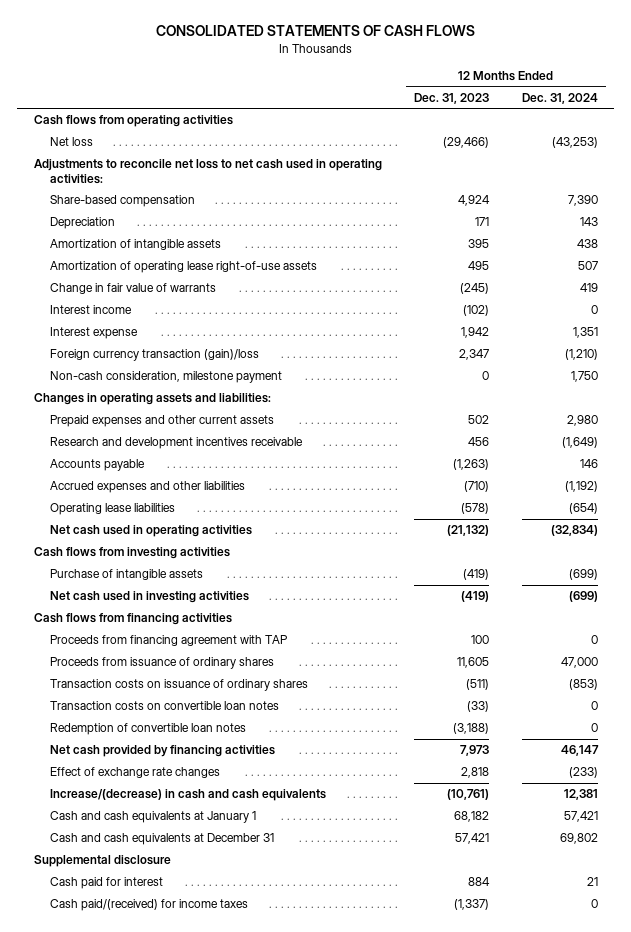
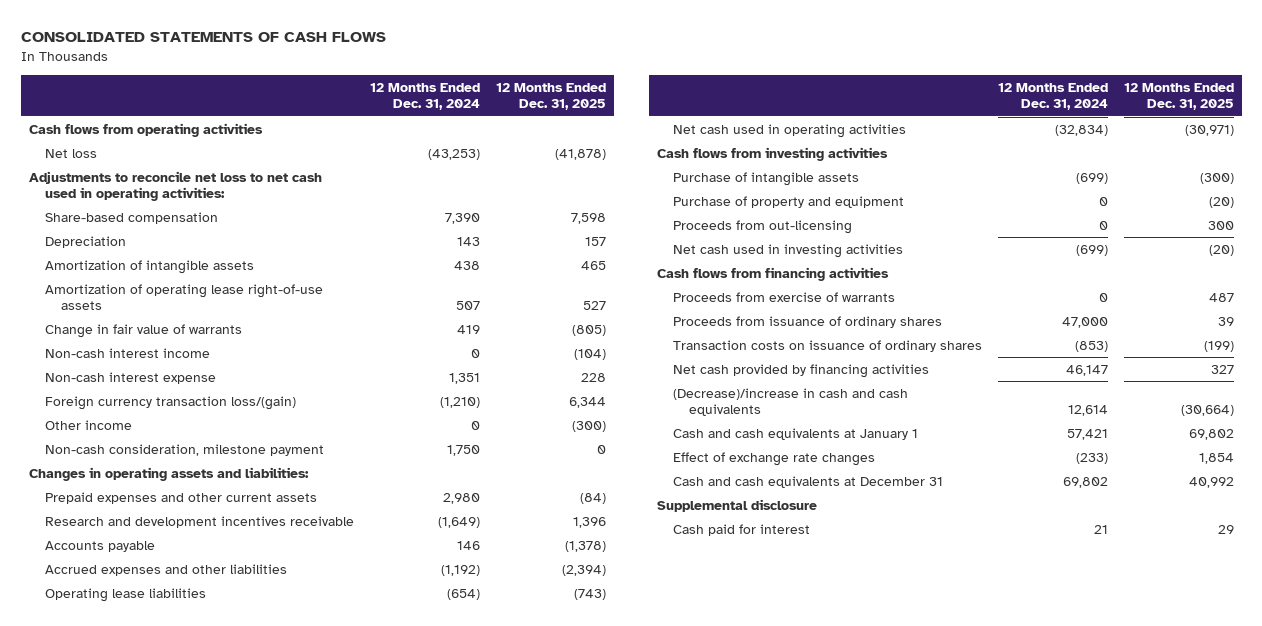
[414,92,490,104] Dec. 31, 2023 -> none
none -> [495,83,606,111] 12 Months Ended Dec. 31, 2025
[50,305,133,315] Interest income -> [44,347,210,358] Non-cash interest income
[50,327,139,340] Interest expense -> [44,371,216,384] Non-cash interest expense
[50,349,260,362] Foreign currency transaction (gain)/loss -> [44,395,296,410] Foreign currency transaction loss/(gain)
none -> [44,419,132,430] Other income
none -> [672,195,904,208] Purchase of property and equipment
none -> [672,219,852,234] Proceeds from out-licensing
[50,635,288,647] Proceeds from financing agreement with TAP -> none
none -> [672,291,895,302] Proceeds from exercise of warrants
[50,701,280,711] Transaction costs on convertible loan notes -> none
[50,723,247,736] Redemption of convertible loan notes -> none
[50,789,327,802] Increase/(decrease) in cash and cash equivalents -> [672,387,908,416] (Decrease)/increase in cash and cash equivalents
[563,789,598,801] 12,381 -> [1067,404,1108,416] 12,614
[50,767,221,779] Effect of exchange rate changes -> [672,451,875,466] Effect of exchange rate changes
[50,899,249,912] Cash paid/(received) for income taxes -> none

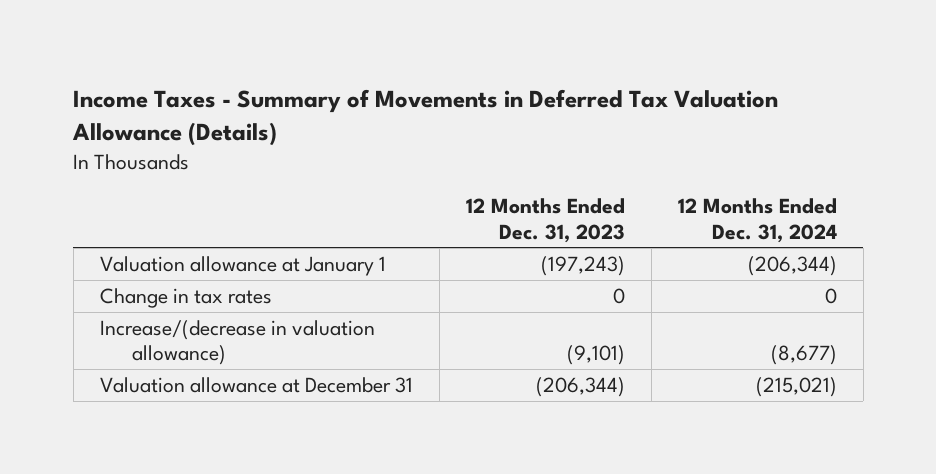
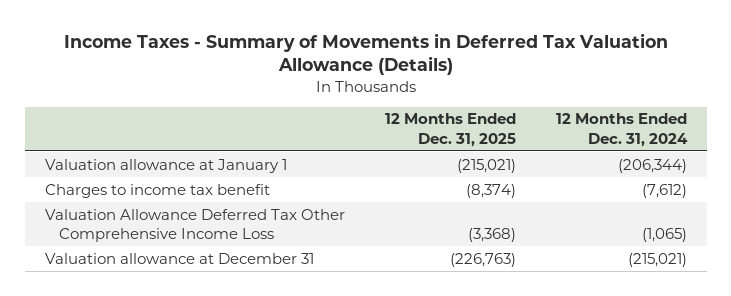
[465,198,625,243] 12 Months Ended Dec. 31, 2023 -> none
none -> [384,113,516,147] 12 Months Ended Dec. 31, 2025
[99,287,272,308] Change in tax rates -> none
[99,319,375,366] Increase/(decrease in valuation allowance) -> none
none -> [44,183,270,198] Charges to income tax benefit
none -> [44,208,345,243] Valuation Allowance Deferred Tax Other Comprehensive Income Loss

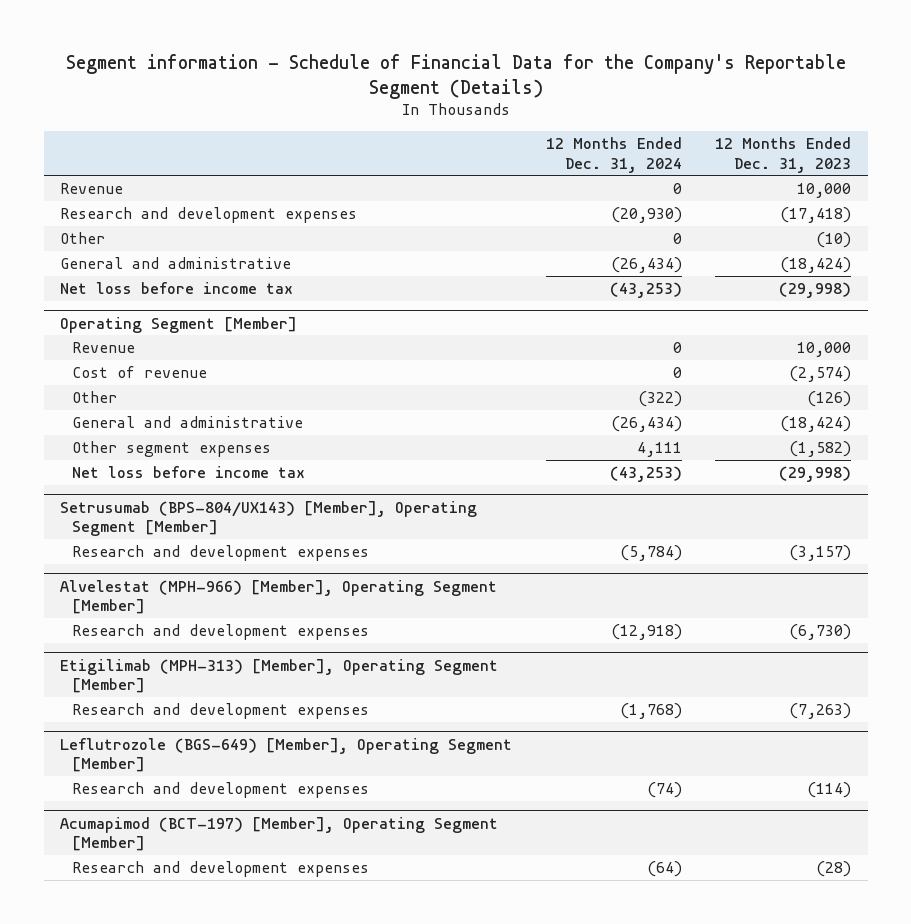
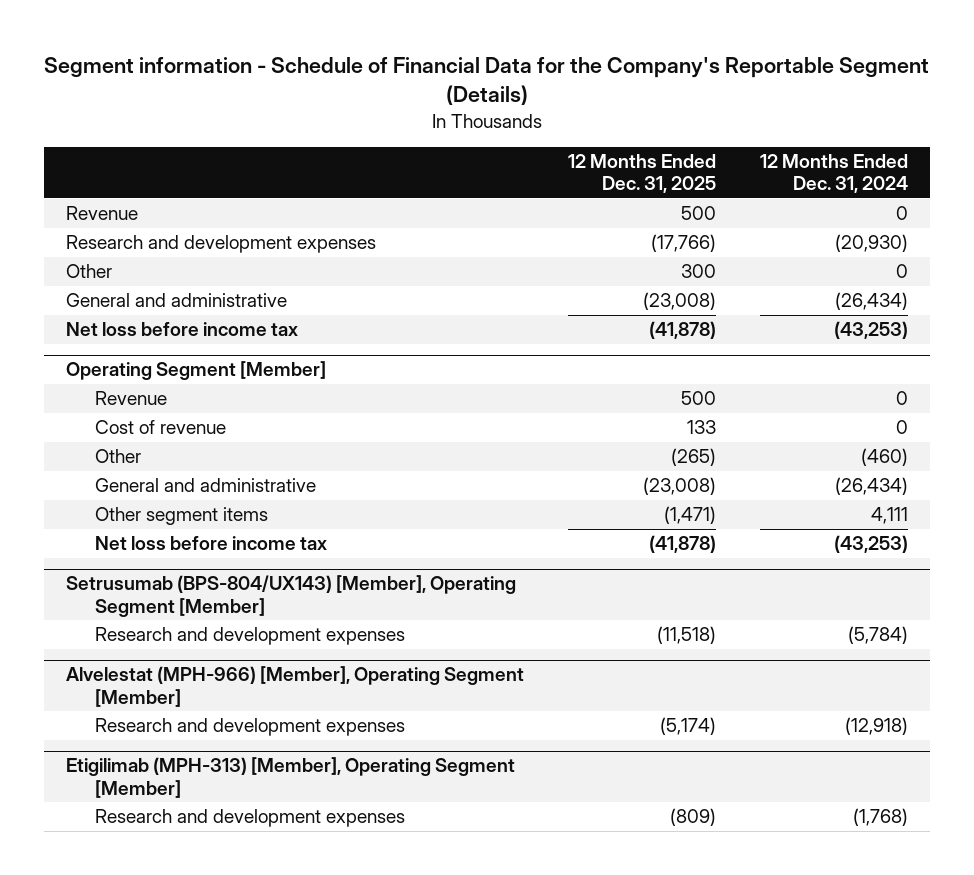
[715,137,852,173] 12 Months Ended Dec. 31, 2023 -> none
none -> [567,153,716,194] 12 Months Ended Dec. 31, 2025
[637,390,682,407] (322) -> [860,448,908,467] (460)
[72,440,272,457] Other segment expenses -> [94,507,268,526] Other segment items
[60,737,513,772] Leflutrozole (BGS-649) [Member], Operating Segment [Member] -> none
[72,781,370,798] Research and development expenses -> none
[60,816,499,851] Acumapimod (BCT-197) [Member], Operating Segment [Member] -> none
[72,860,370,877] Research and development expenses -> none

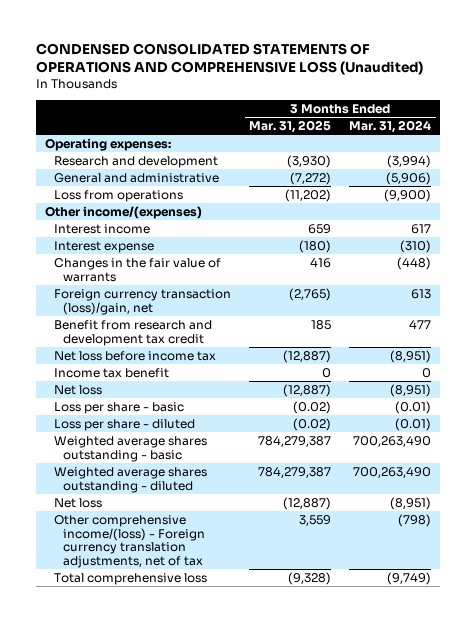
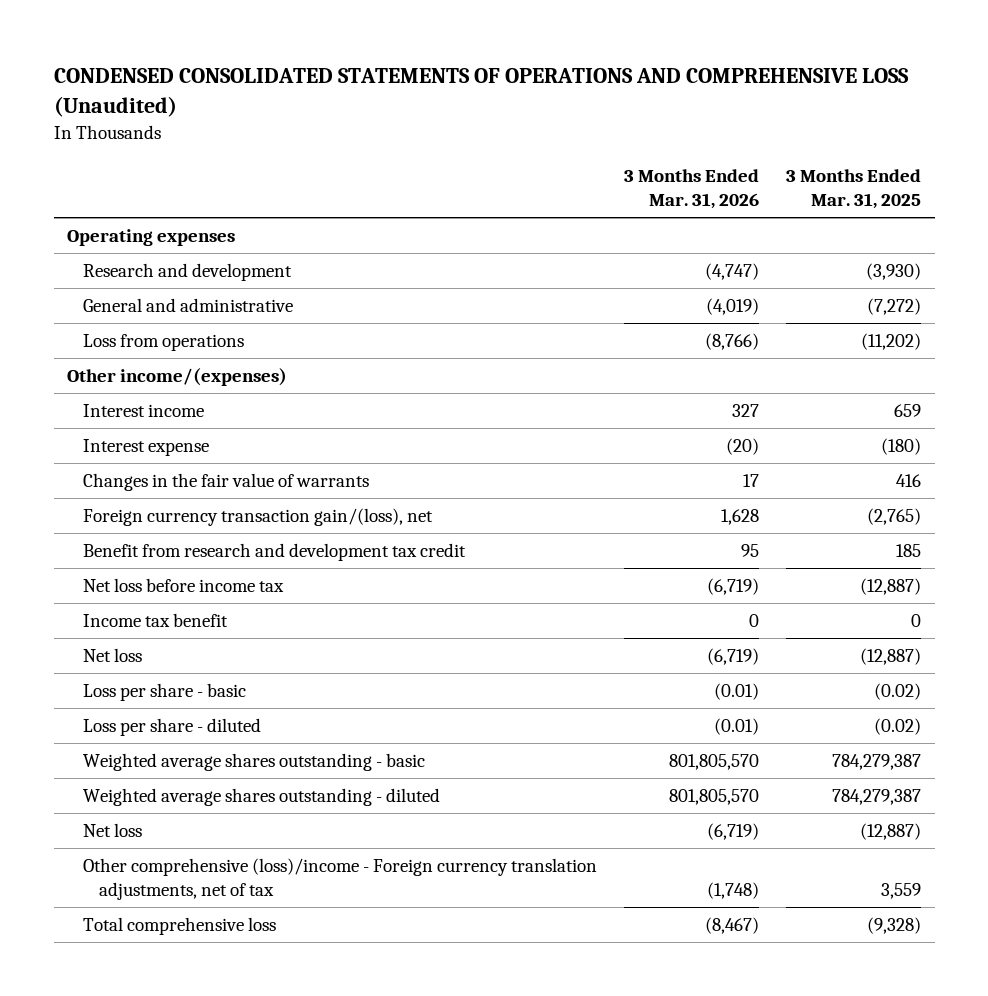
[349,120,432,134] Mar. 31, 2024 -> none
none -> [624,169,760,210] 3 Months Ended Mar. 31, 2026
[44,137,171,151] Operating expenses: -> [67,229,236,247] Operating expenses
[53,288,231,315] Foreign currency transaction (loss)/gain, net -> [83,508,434,527] Foreign currency transaction gain/(loss), net
[53,514,205,568] Other comprehensive income/(loss) - Foreign currency translation adjustments, net of tax -> [83,858,598,900] Other comprehensive (loss)/income - Foreign currency translation adjustments, net of tax

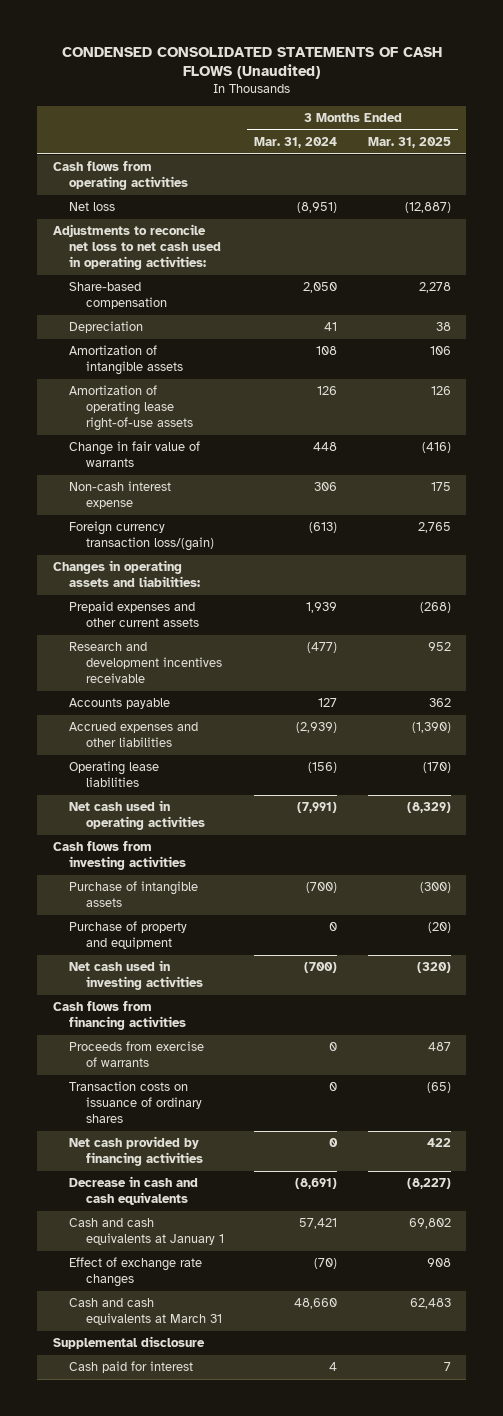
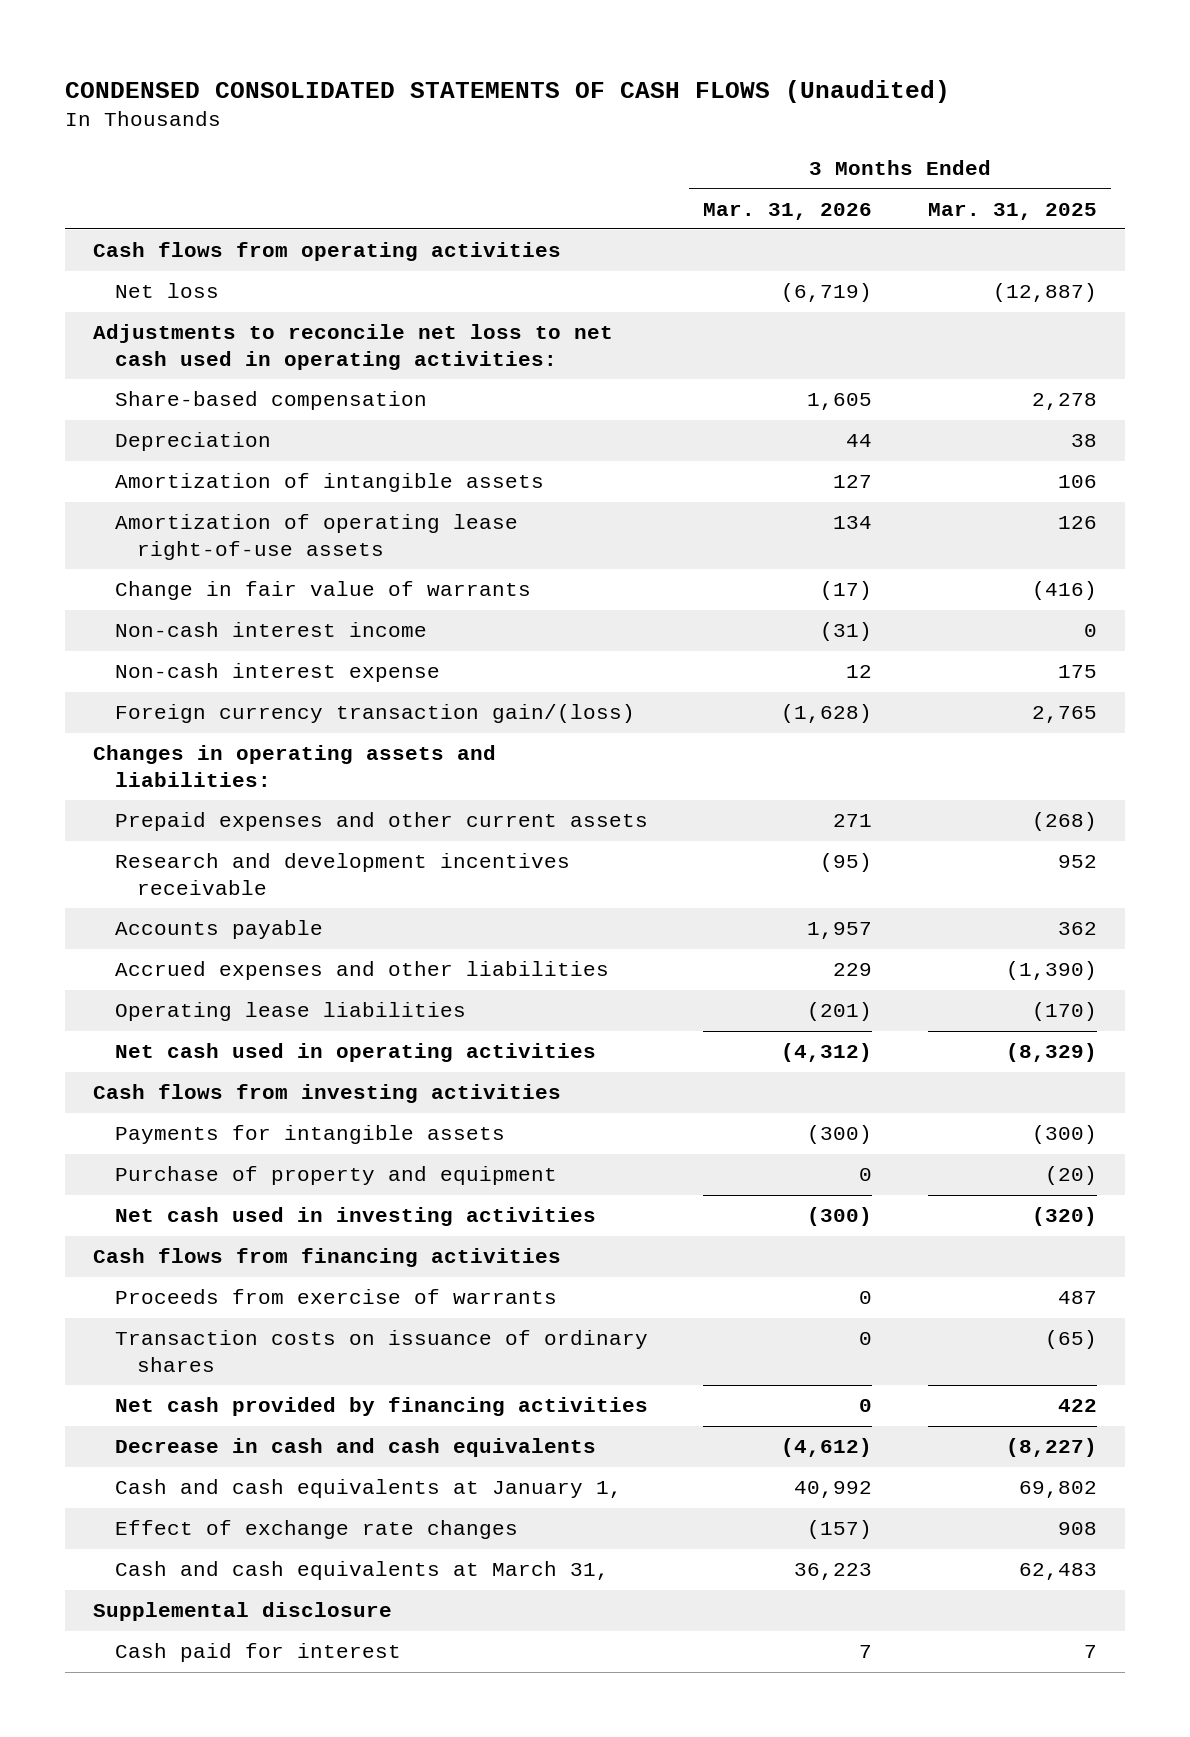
[254,136,338,148] Mar. 31, 2024 -> none
none -> [703,202,873,220] Mar. 31, 2026
none -> [114,622,427,638] Non-cash interest income
[69,521,214,552] Foreign currency transaction loss/(gain) -> [114,704,635,724] Foreign currency transaction gain/(loss)
[69,881,199,908] Purchase of intangible assets -> [114,1125,505,1145] Payments for intangible assets
[69,1218,224,1246] Cash and cash equivalents at January 1 -> [114,1479,622,1499] Cash and cash equivalents at January 1,
[69,1298,222,1326] Cash and cash equivalents at March 31 -> [114,1561,609,1581] Cash and cash equivalents at March 31,

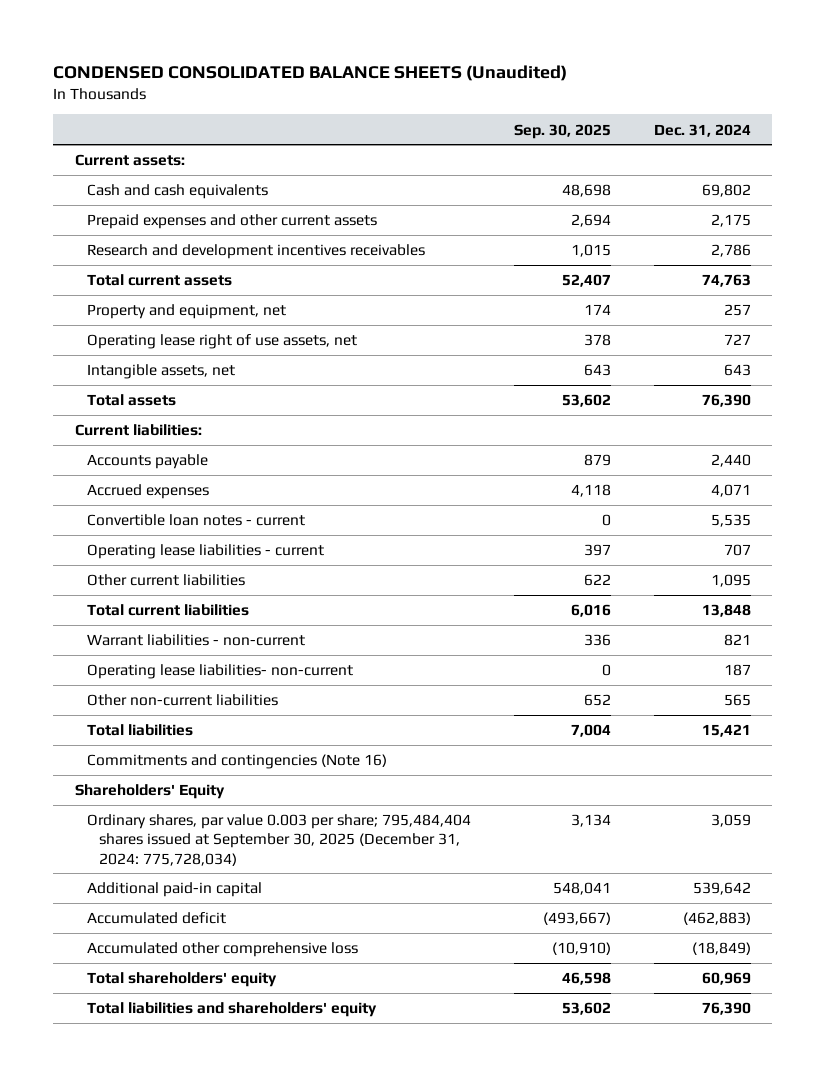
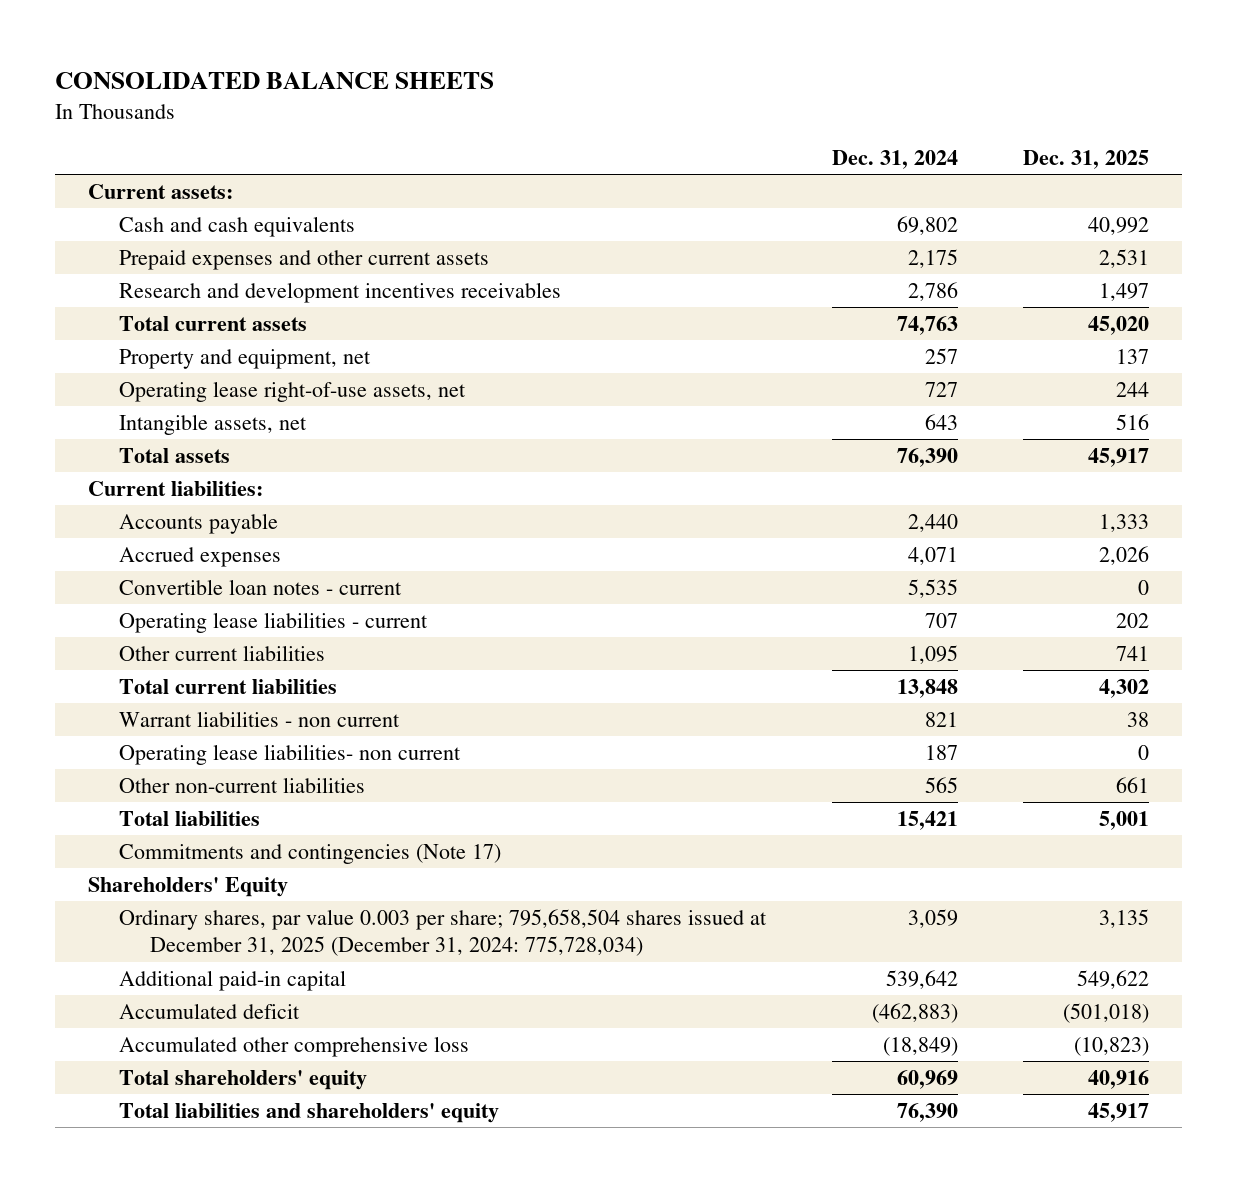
[53,64,568,81] CONDENSED CONSOLIDATED BALANCE SHEETS (Unaudited) -> [54,72,494,90] CONSOLIDATED BALANCE SHEETS
[513,123,611,139] Sep. 30, 2025 -> none
none -> [1023,150,1150,170] Dec. 31, 2025
[86,334,357,350] Operating lease right of use assets, net -> [118,380,466,402] Operating lease right-of-use assets, net
[86,634,305,647] Warrant liabilities - non-current -> [118,710,400,727] Warrant liabilities - non current
[86,664,353,680] Operating lease liabilities- non-current -> [118,743,461,765] Operating lease liabilities- non current
[86,754,387,770] Commitments and contingencies (Note 16) -> [118,843,501,864] Commitments and contingencies (Note 17)
[86,814,471,866] Ordinary shares, par value 0.003 per share; 795,484,404 shares issued at September 30, 2025 (December 31, 2024: 775,728,034) -> [118,908,767,957] Ordinary shares, par value 0.003 per share; 795,658,504 shares issued at December 31, 2025 (December 31, 2024: 775,728,034)

